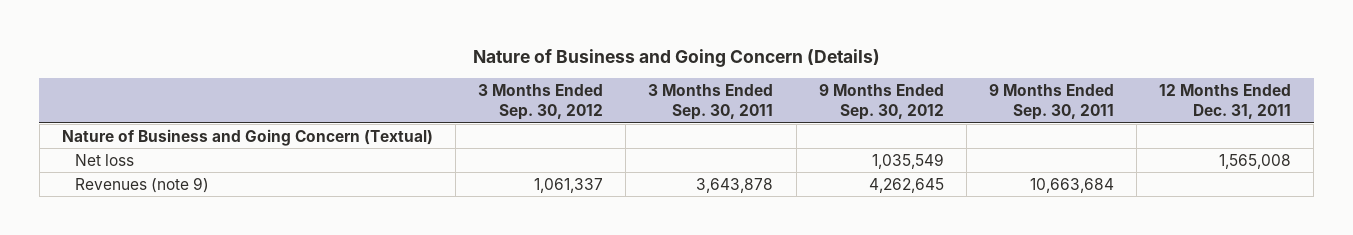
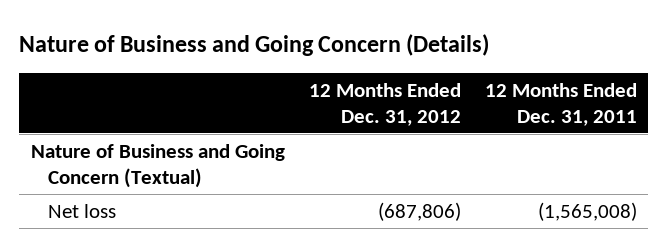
[478,84,604,121] 3 Months Ended Sep. 30, 2012 -> none
[648,84,774,121] 3 Months Ended Sep. 30, 2011 -> none
[818,84,944,121] 9 Months Ended Sep. 30, 2012 -> none
[988,84,1114,121] 9 Months Ended Sep. 30, 2011 -> none
none -> [308,82,461,127] 12 Months Ended Dec. 31, 2012
[74,176,209,193] Revenues (note 9) -> none
[1219,153,1292,169] 1,565,008 -> [537,201,637,221] (1,565,008)

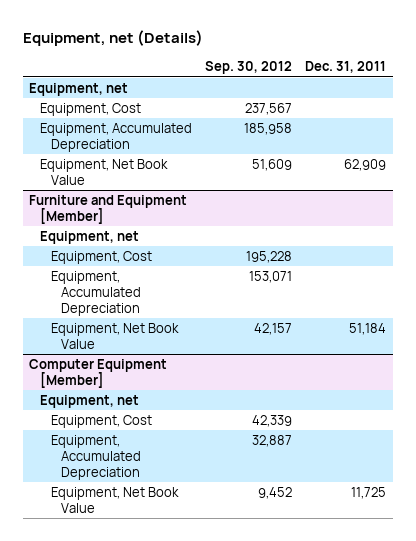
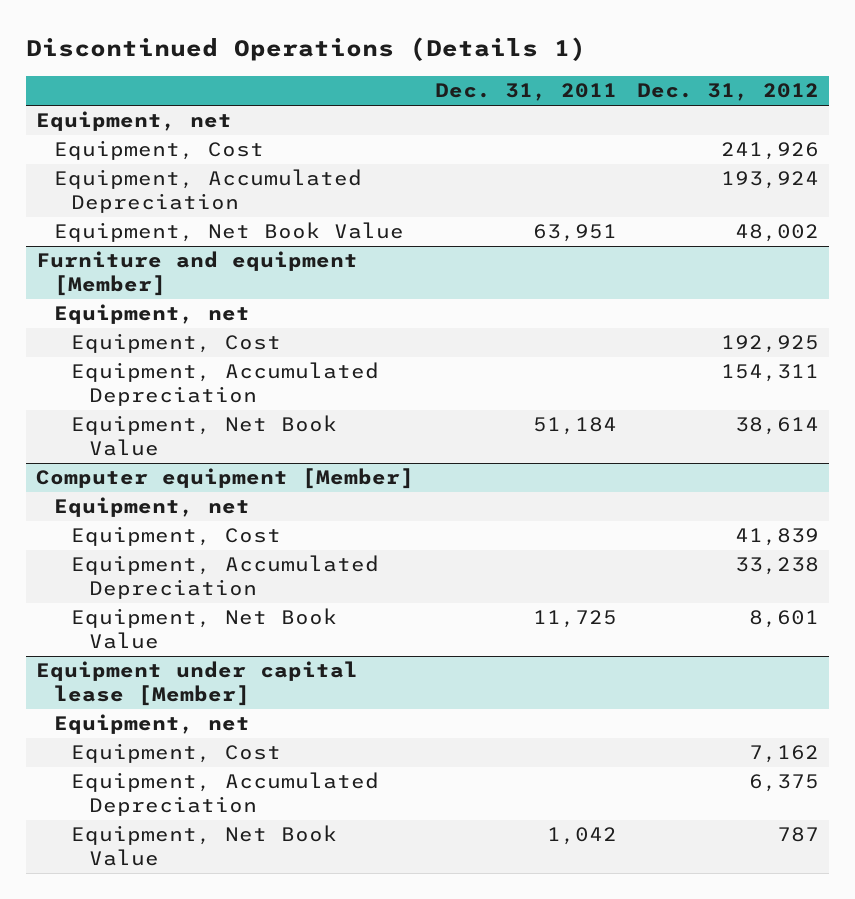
[22,30,203,47] Equipment, net (Details) -> [26,37,587,62] Discontinued Operations (Details 1)
[205,61,293,75] Sep. 30, 2012 -> none
none -> [637,83,820,102] Dec. 31, 2012
[344,158,387,171] 62,909 -> [532,224,617,243] 63,951
[29,194,188,225] Furniture and Equipment [Member] -> [36,251,359,297] Furniture and equipment [Member]
[29,358,168,389] Computer Equipment [Member] -> [36,468,415,490] Computer equipment [Member]
none -> [36,661,359,707] Equipment under capital lease [Member]
none -> [53,714,250,735] Equipment, net
none -> [71,743,282,764] Equipment, Cost
none -> [71,772,380,817] Equipment, Accumulated Depreciation
none -> [71,825,338,867] Equipment, Net Book Value

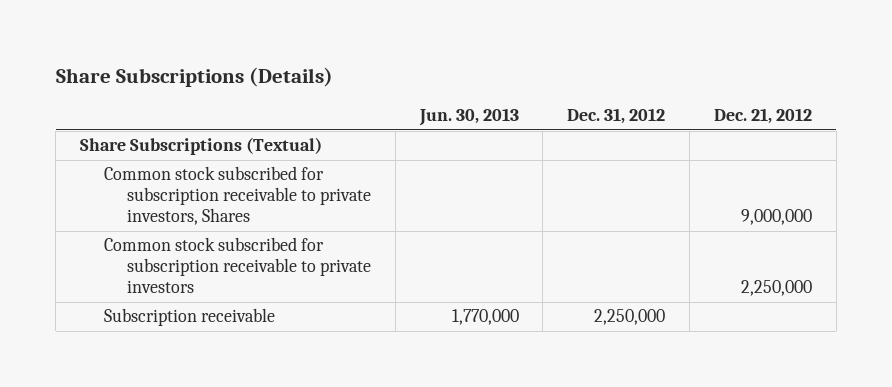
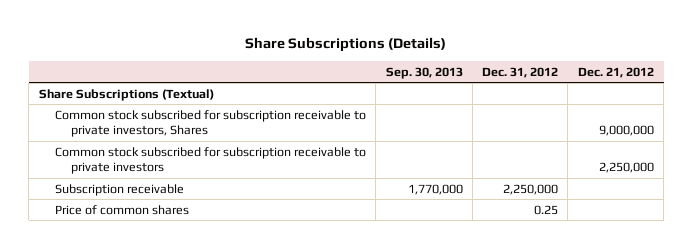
[418,108,519,127] Jun. 30, 2013 -> none
none -> [385,66,463,79] Sep. 30, 2013
none -> [54,204,189,215] Price of common shares

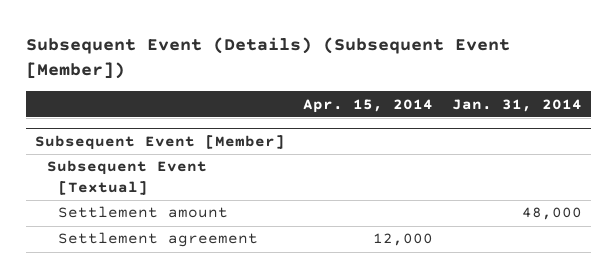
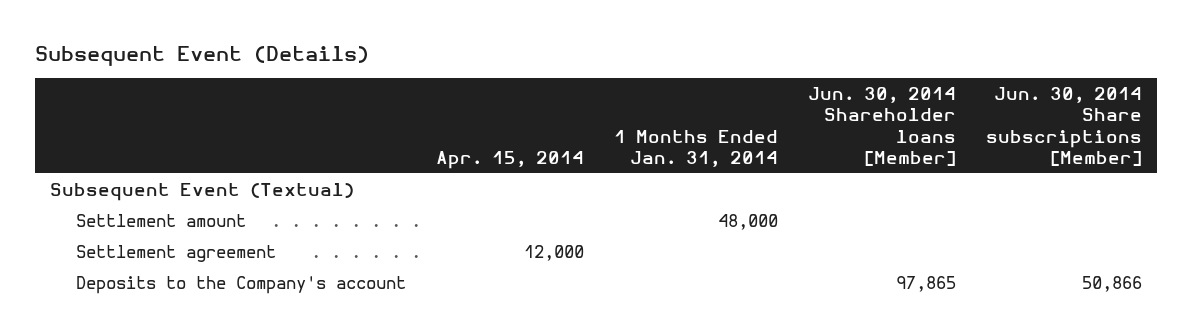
[25,37,510,80] Subsequent Event (Details) (Subsequent Event [Member]) -> [34,46,369,67] Subsequent Event (Details)
[451,98,582,112] Jan. 31, 2014 -> none
none -> [613,129,778,167] 1 Months Ended Jan. 31, 2014
none -> [807,87,956,166] Jun. 30, 2014 Shareholder loans [Member]
none -> [985,87,1142,166] Jun. 30, 2014 Share subscriptions [Member]
[34,134,285,150] Subsequent Event [Member] -> none
[46,160,207,195] Subsequent Event [Textual] -> [49,182,354,201] Subsequent Event (Textual)
none -> [76,275,407,294] Deposits to the Company's account

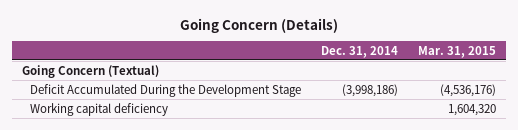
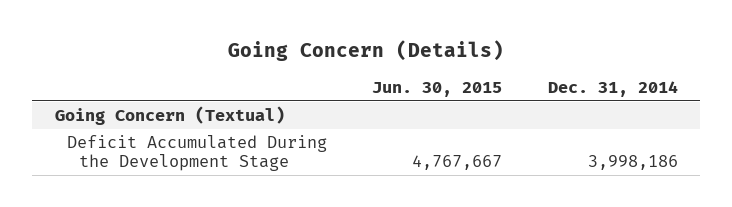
[418,45,497,58] Mar. 31, 2015 -> none
none -> [372,82,503,98] Jun. 30, 2015
[30,102,169,116] Working capital deficiency -> none
[342,83,399,97] (3,998,186) -> [587,155,678,171] 3,998,186

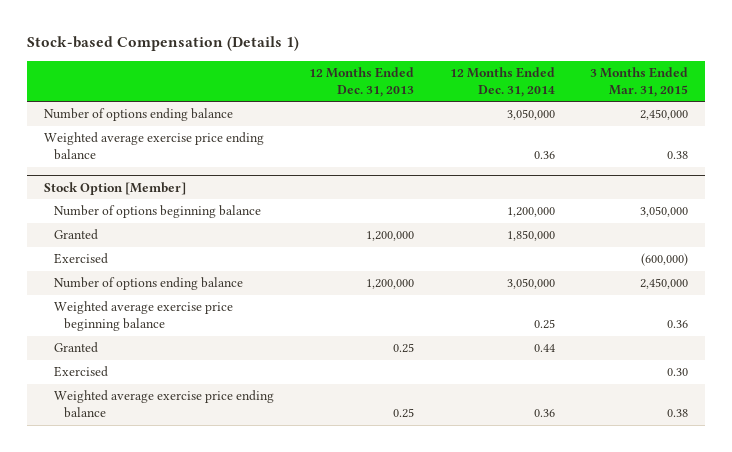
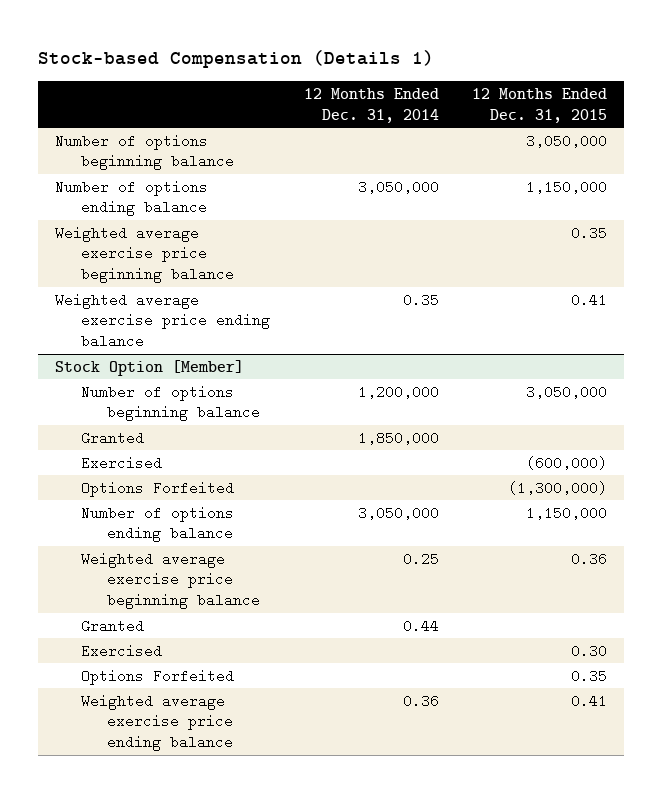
[309,66,415,97] 12 Months Ended Dec. 31, 2013 -> none
[589,66,688,97] 3 Months Ended Mar. 31, 2015 -> none
none -> [472,88,608,123] 12 Months Ended Dec. 31, 2015
none -> [54,133,234,171] Number of options beginning balance
none -> [54,225,234,284] Weighted average exercise price beginning balance
[533,151,555,160] 0.36 -> [402,292,439,307] 0.35
none -> [80,480,234,497] Options Forfeited
none -> [80,668,234,685] Options Forfeited

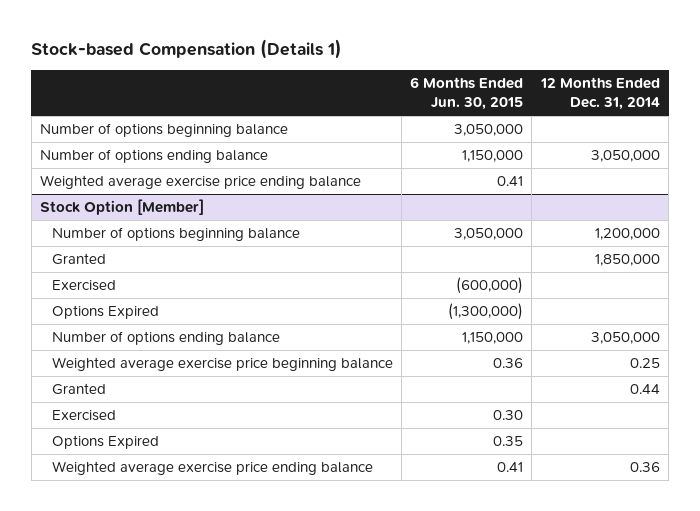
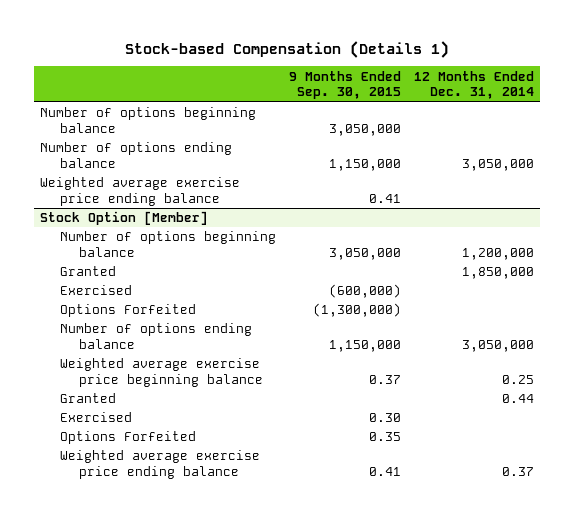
[410,77,524,111] 6 Months Ended Jun. 30, 2015 -> none
none -> [288,70,401,100] 9 Months Ended Sep. 30, 2015
[51,305,159,320] Options Expired -> [59,304,196,318] Options Forfeited
[51,435,159,450] Options Expired -> [59,431,196,445] Options Forfeited
[629,462,660,473] 0.36 -> [501,466,534,476] 0.37

